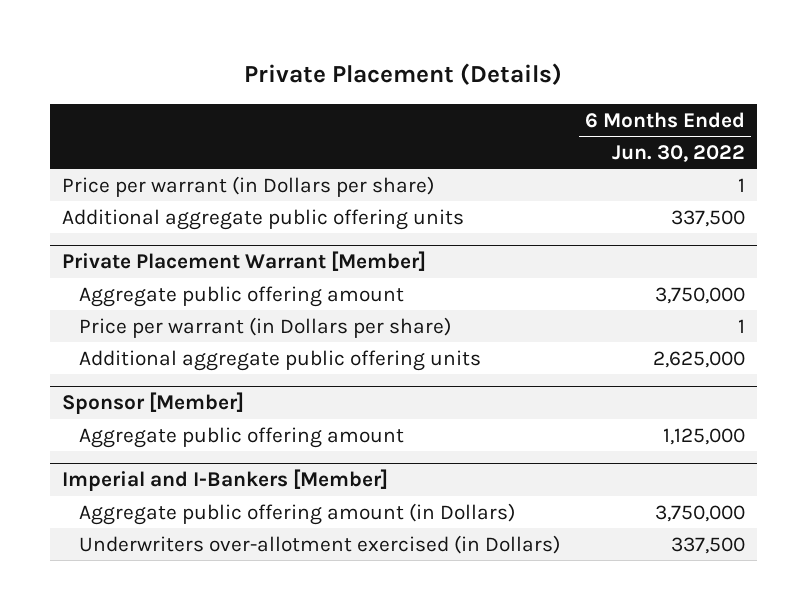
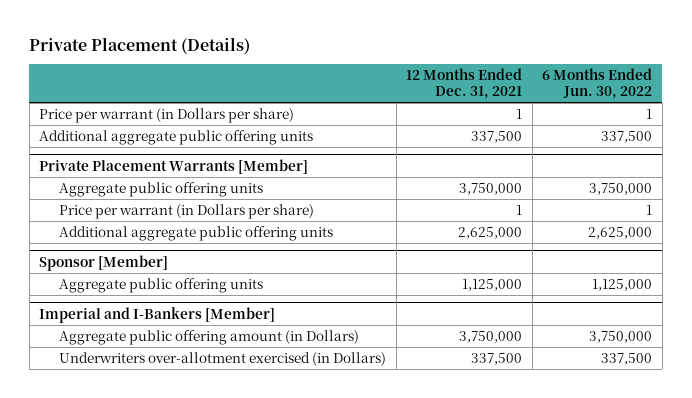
none -> [406,68,523,100] 12 Months Ended Dec. 31, 2021
[61,251,426,272] Private Placement Warrant [Member] -> [39,158,309,174] Private Placement Warrants [Member]
[79,285,405,307] Aggregate public offering amount -> [59,181,264,197] Aggregate public offering units
[79,426,405,448] Aggregate public offering amount -> [59,277,264,293] Aggregate public offering units

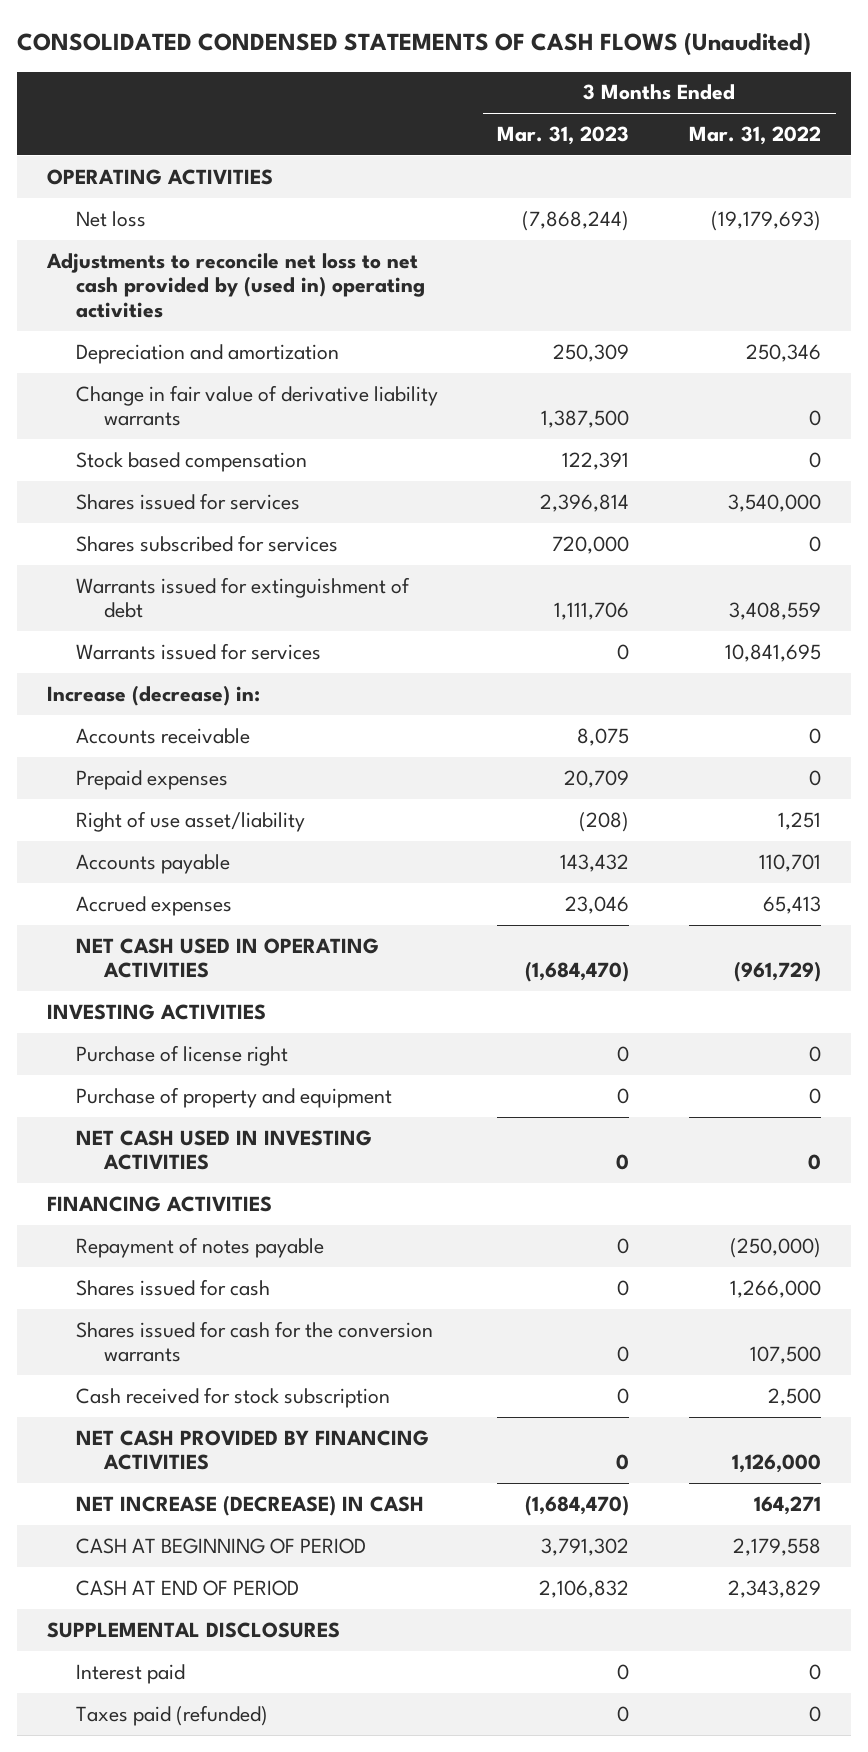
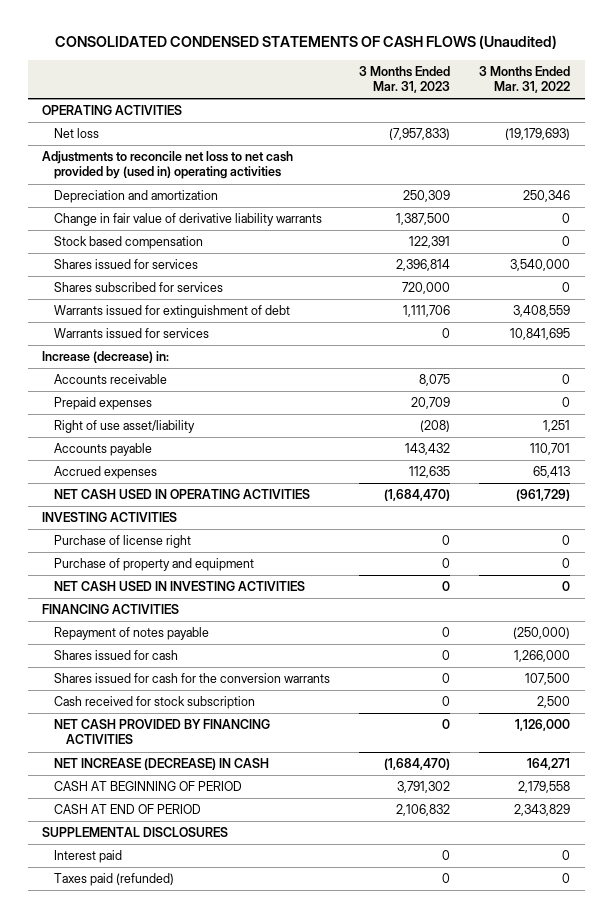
[522,210,630,231] (7,868,244) -> [389,128,451,141] (7,957,833)
[565,895,630,914] 23,046 -> [409,466,451,479] 112,635

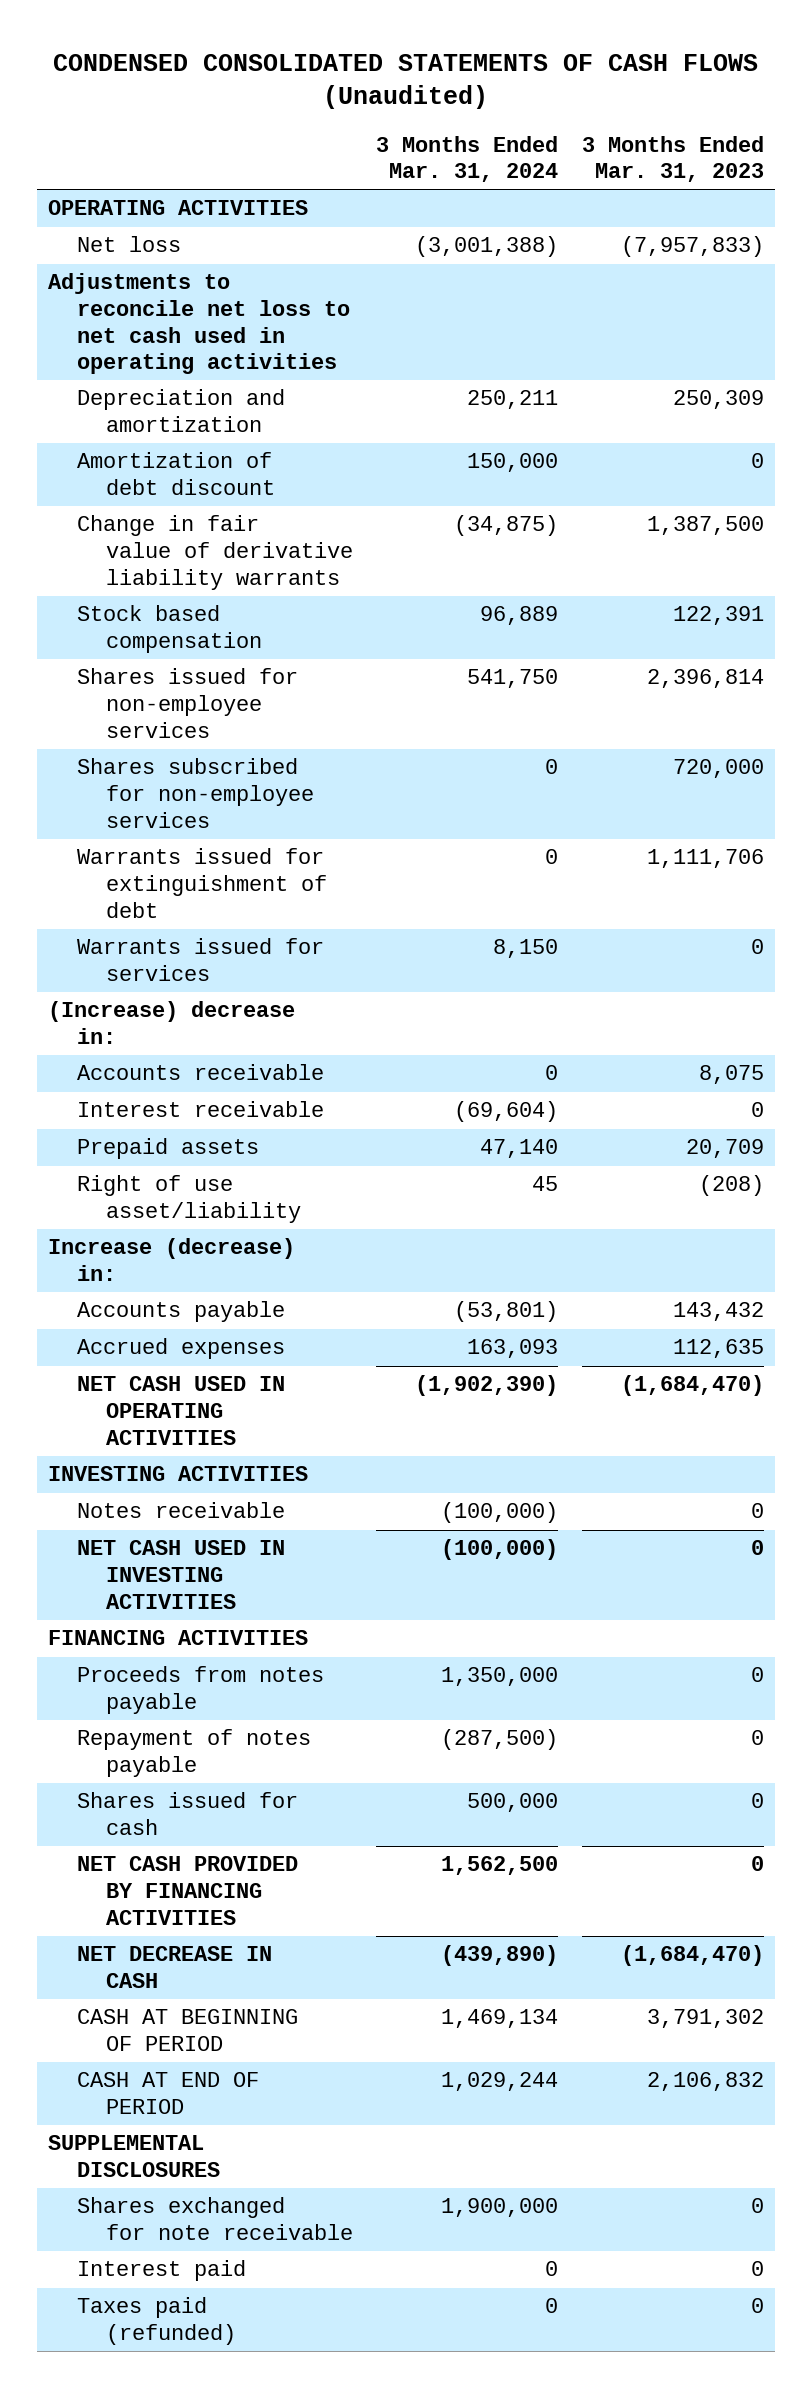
[55,35,558,50] CONSOLIDATED CONDENSED STATEMENTS OF CASH FLOWS (Unaudited) -> [52,53,758,110] CONDENSED CONSOLIDATED STATEMENTS OF CASH FLOWS (Unaudited)
[479,66,571,94] 3 Months Ended Mar. 31, 2022 -> none
none -> [376,135,559,183] 3 Months Ended Mar. 31, 2024
[42,151,294,180] Adjustments to reconcile net loss to net cash provided by (used in) operating activities -> [48,273,351,375] Adjustments to reconcile net loss to net cash used in operating activities
none -> [77,452,275,496] Amortization of debt discount
[54,259,199,270] Shares issued for services -> [77,668,299,738] Shares issued for non-employee services
[54,282,224,293] Shares subscribed for services -> [77,758,314,828] Shares subscribed for non-employee services
none -> [48,1001,296,1045] (Increase) decrease in:
none -> [77,1101,325,1118] Interest receivable
[54,397,153,411] Prepaid expenses -> [77,1138,260,1160] Prepaid assets
[42,351,170,364] Increase (decrease) in: -> [48,1238,296,1282] Increase (decrease) in:
[54,535,192,549] Purchase of license right -> none
[54,558,255,572] Purchase of property and equipment -> none
none -> [77,1502,286,1519] Notes receivable
none -> [77,1666,325,1715] Proceeds from notes payable
[54,673,331,684] Shares issued for cash for the conversion warrants -> none
[54,696,256,710] Cash received for stock subscription -> none
[54,758,270,771] NET INCREASE (DECREASE) IN CASH -> [77,1946,273,1989] NET DECREASE IN CASH
none -> [77,2197,353,2241] Shares exchanged for note receivable

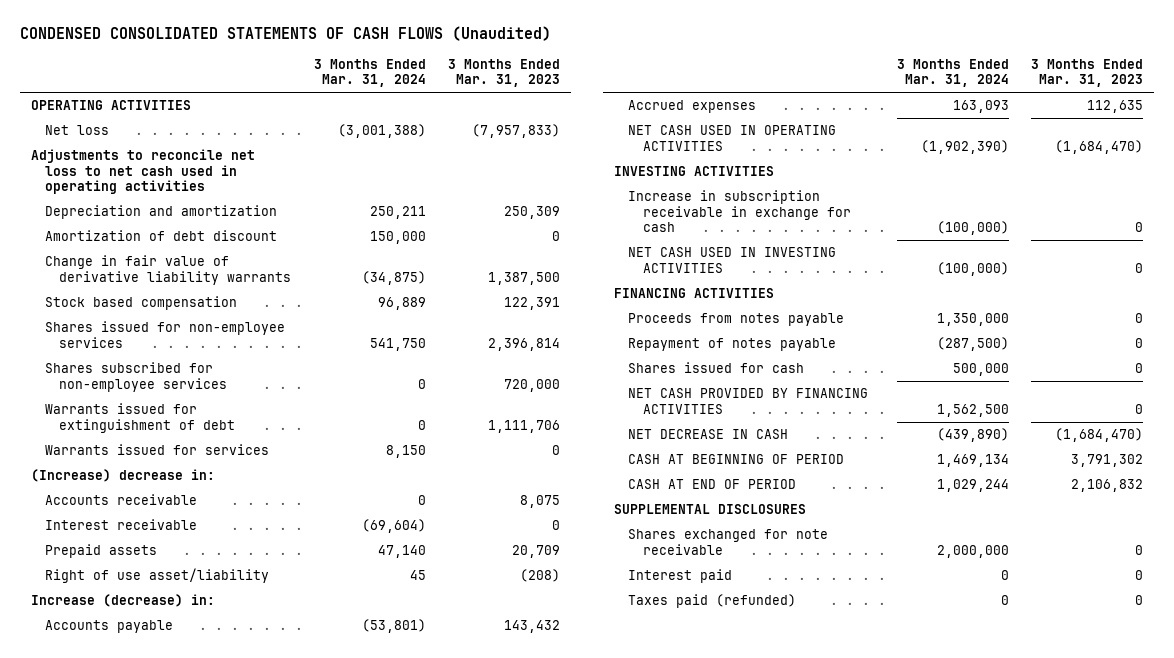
[77,1502,286,1519] Notes receivable -> none
none -> [628,190,851,233] Increase in subscription receivable in exchange for cash
[441,2198,559,2218] 1,900,000 -> [936,544,1009,558] 2,000,000

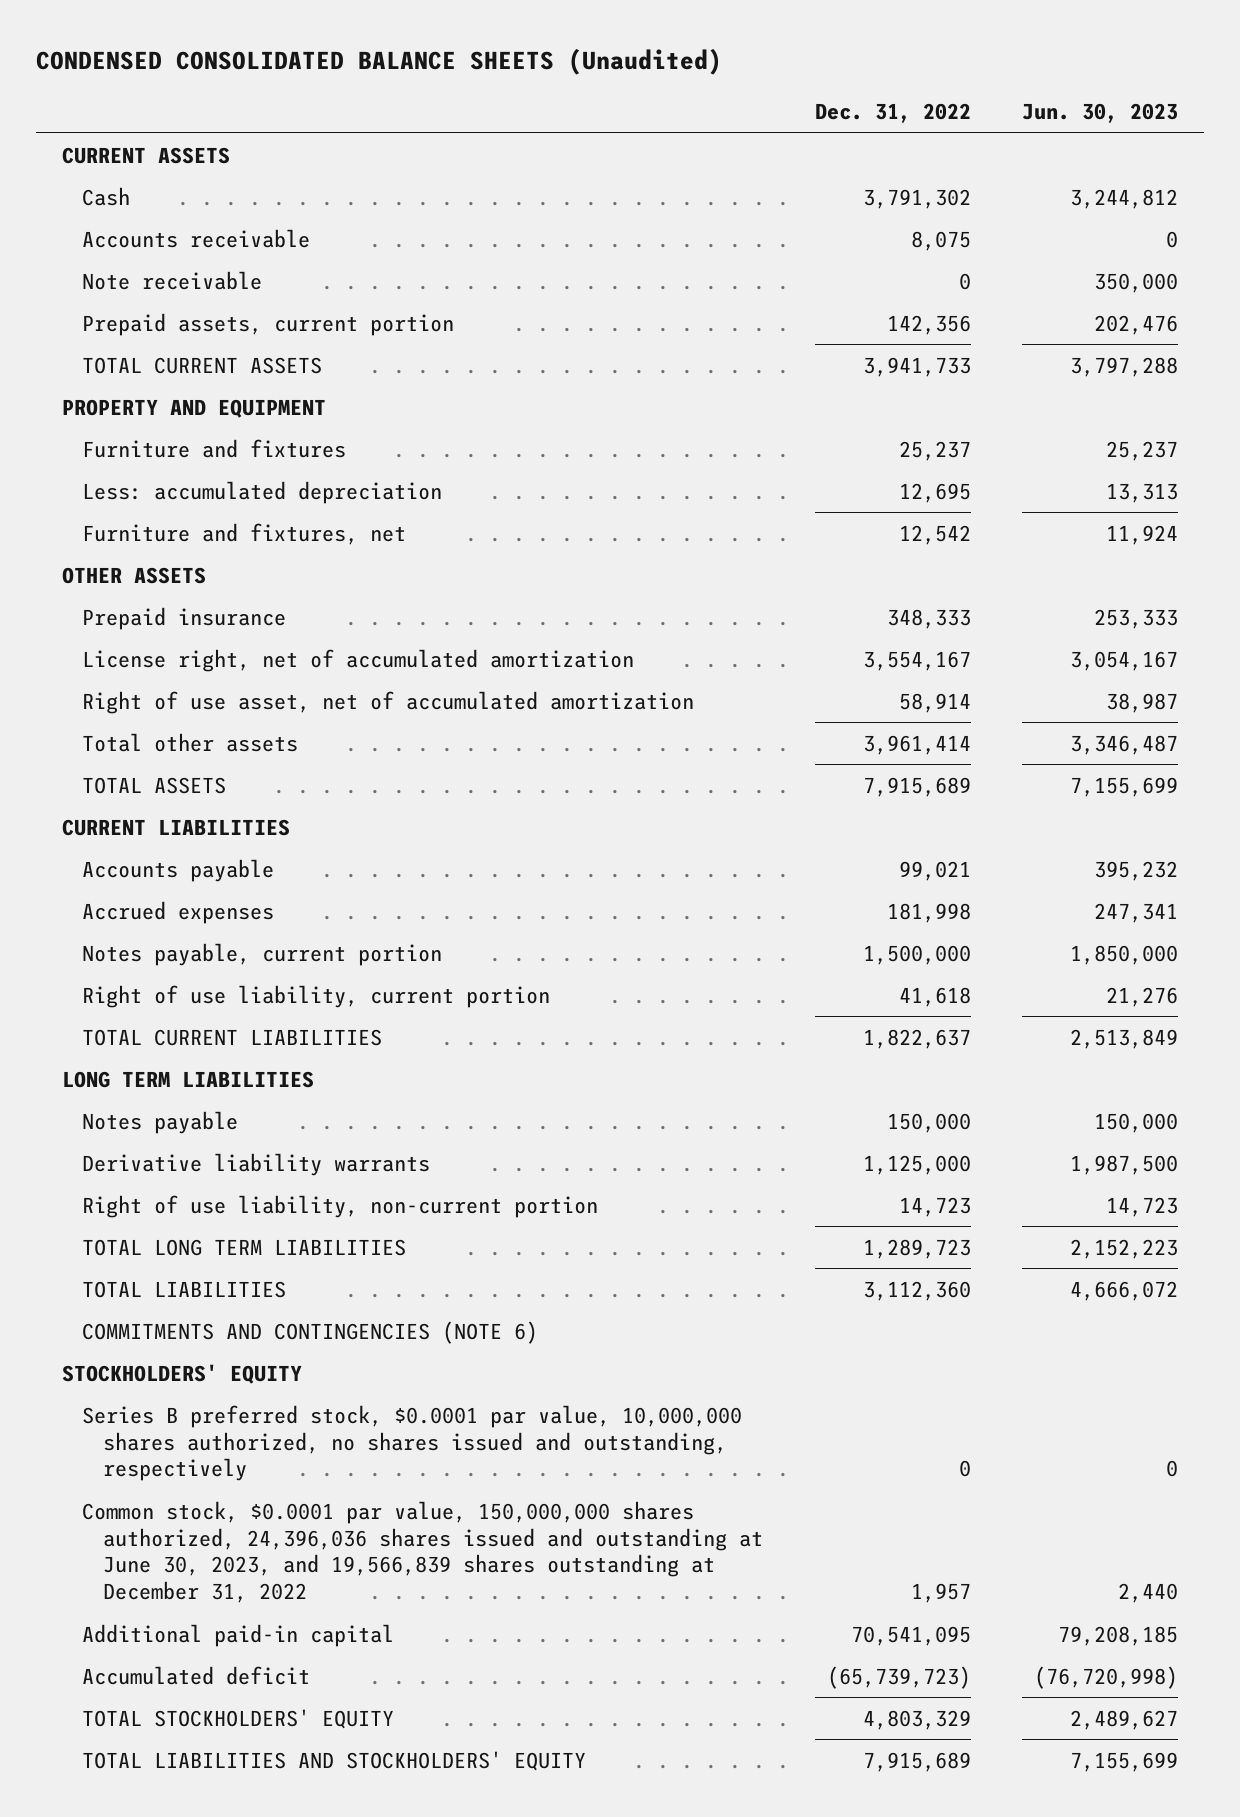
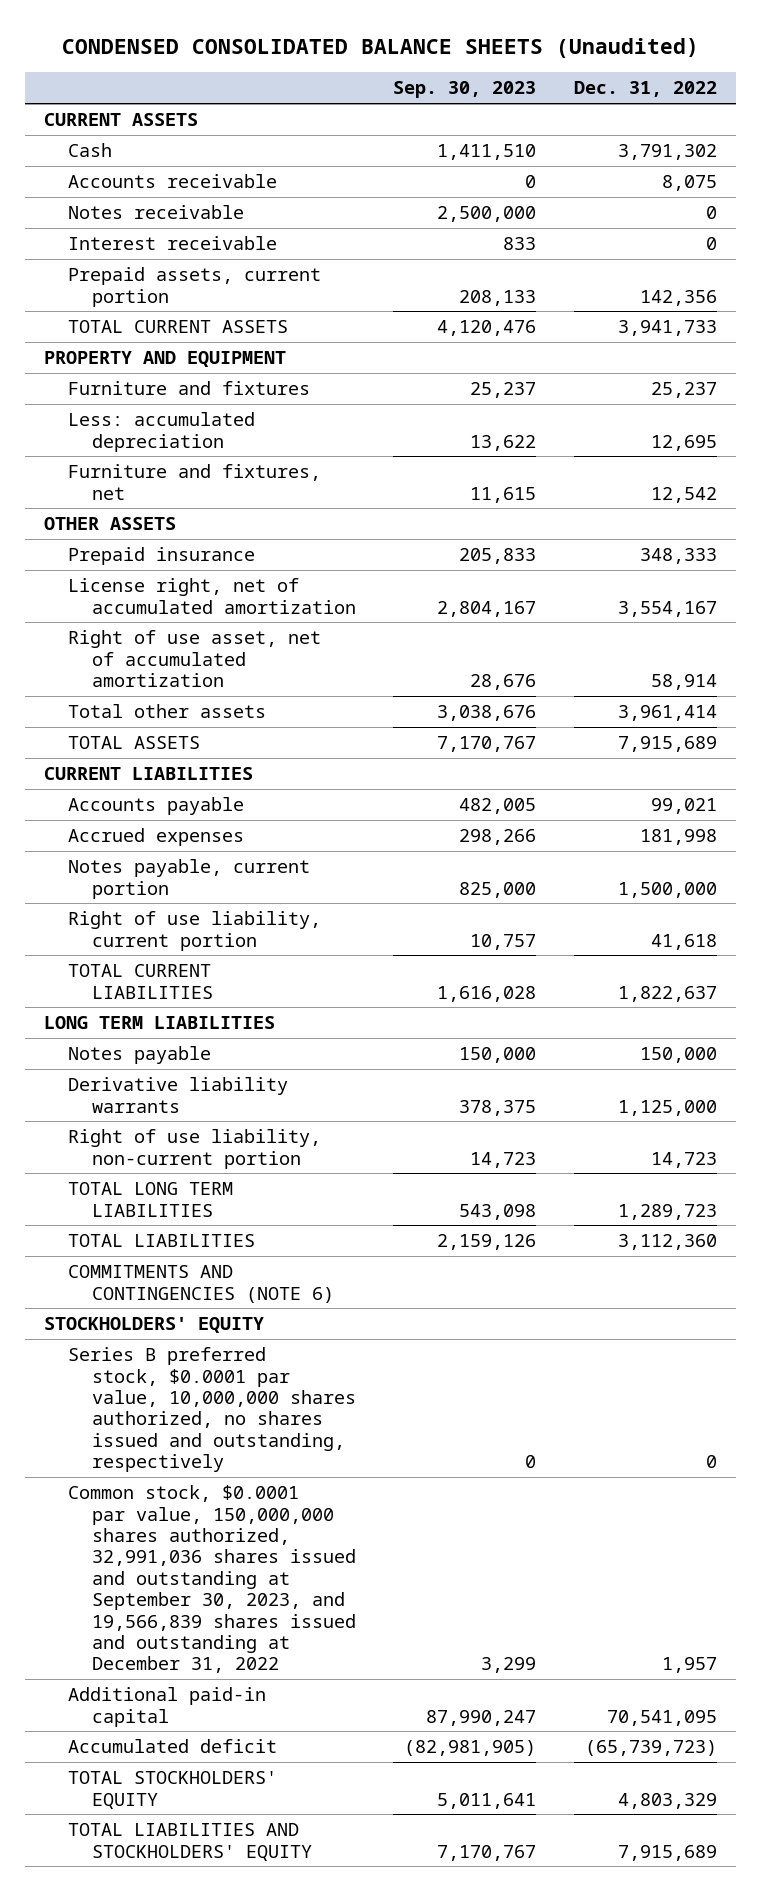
[1022,103,1179,124] Jun. 30, 2023 -> none
none -> [393,81,537,99] Sep. 30, 2023
[82,270,263,290] Note receivable -> [67,205,244,220] Notes receivable
none -> [67,236,277,251] Interest receivable
[82,1500,764,1604] Common stock, $0.0001 par value, 150,000,000 shares authorized, 24,396,036 shares issued and outstanding at June 30, 2023, and 19,566,839 shares outstanding at December 31, 2022 -> [67,1485,356,1674] Common stock, $0.0001 par value, 150,000,000 shares authorized, 32,991,036 shares issued and outstanding at September 30, 2023, and 19,566,839 shares issued and outstanding at December 31, 2022

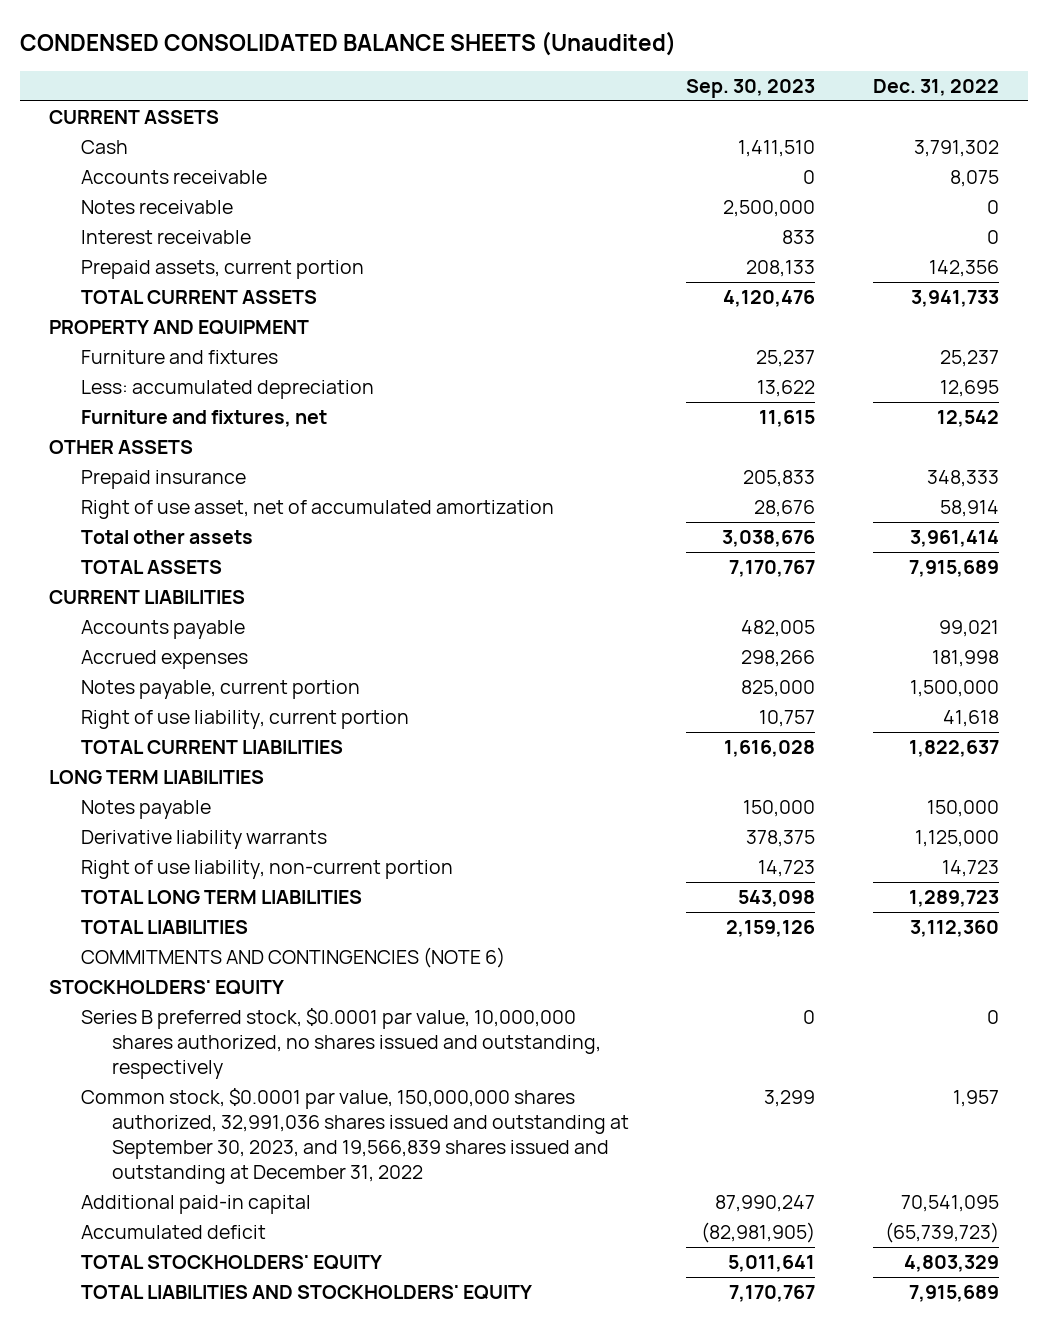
[67,578,356,614] License right, net of accumulated amortization -> none

